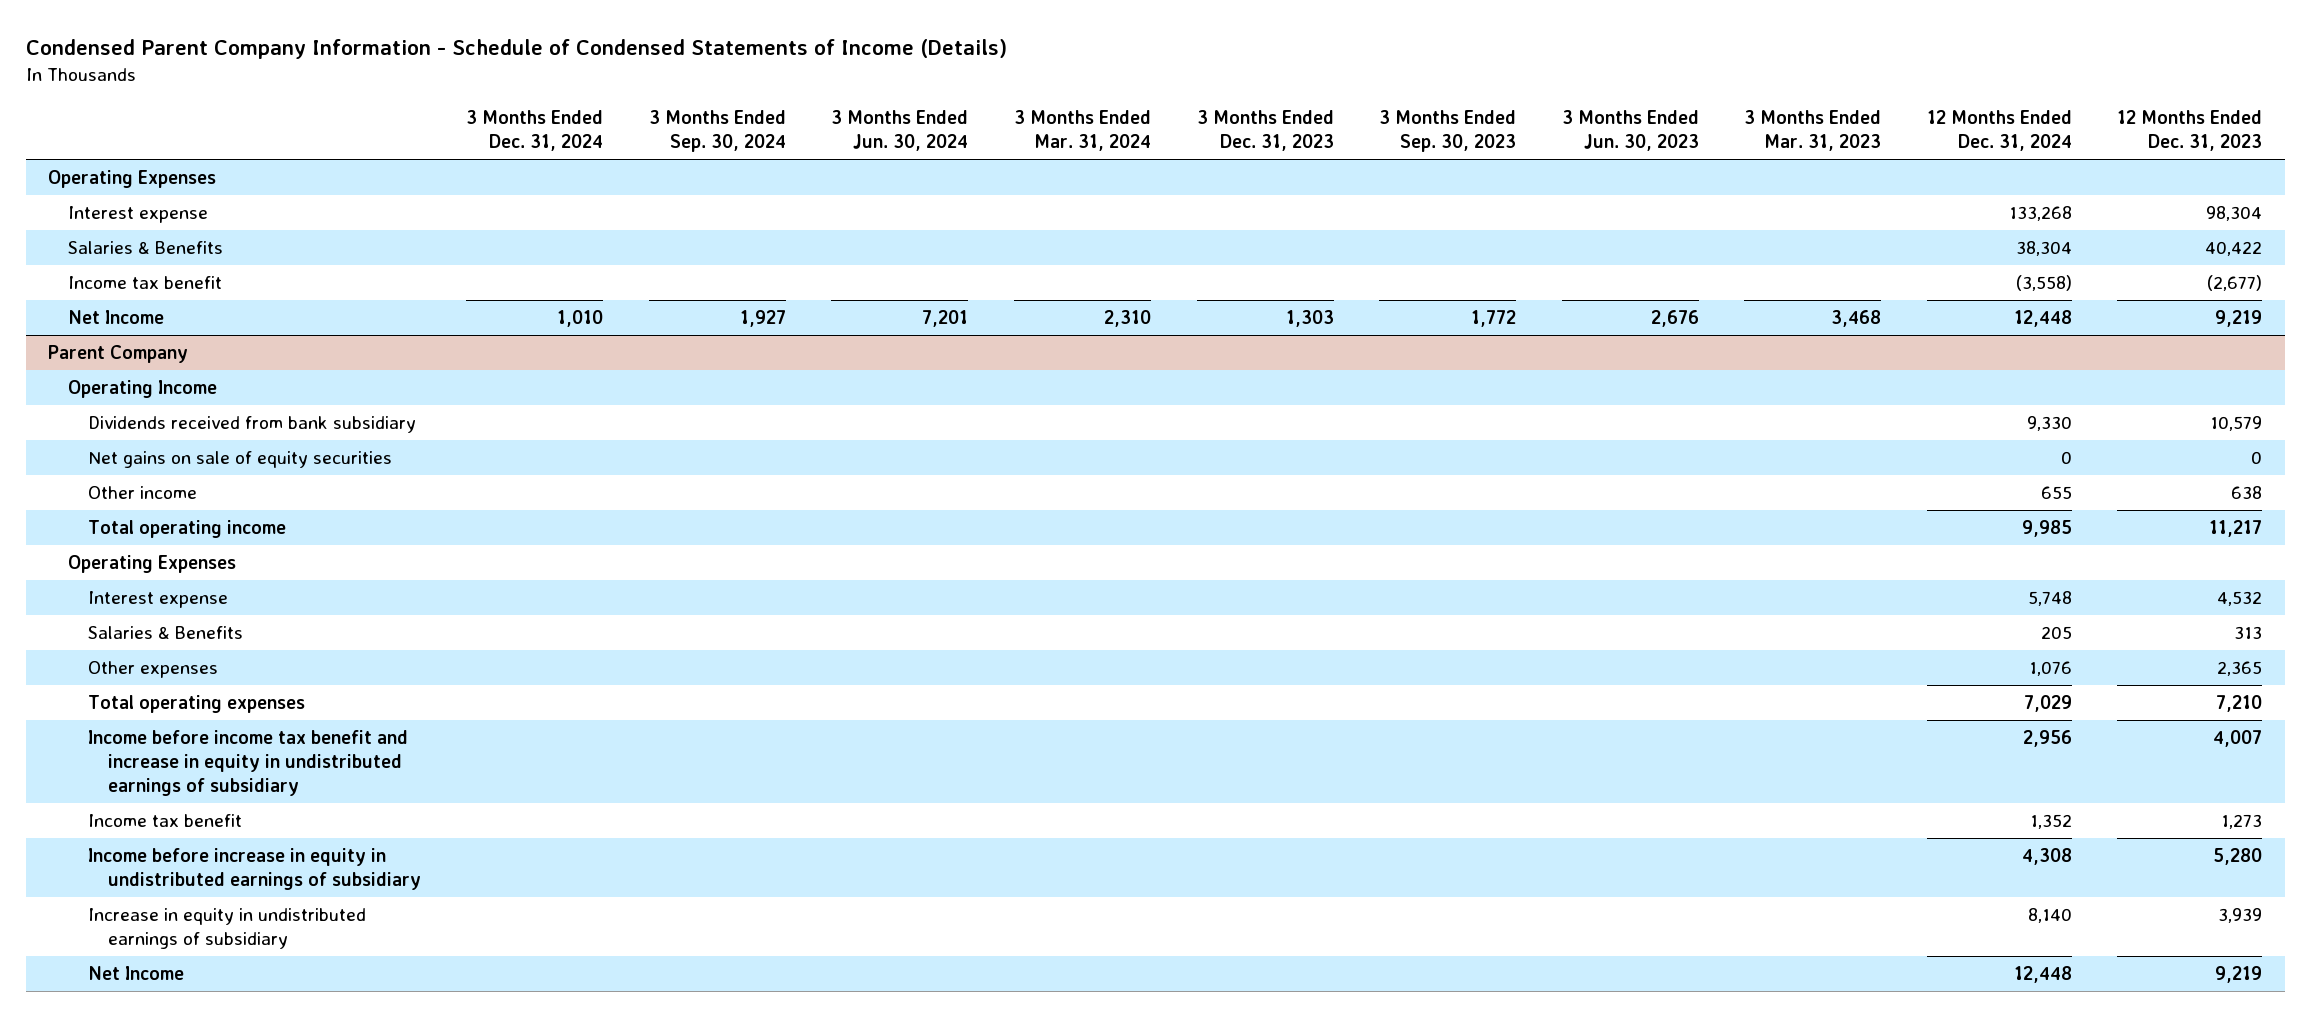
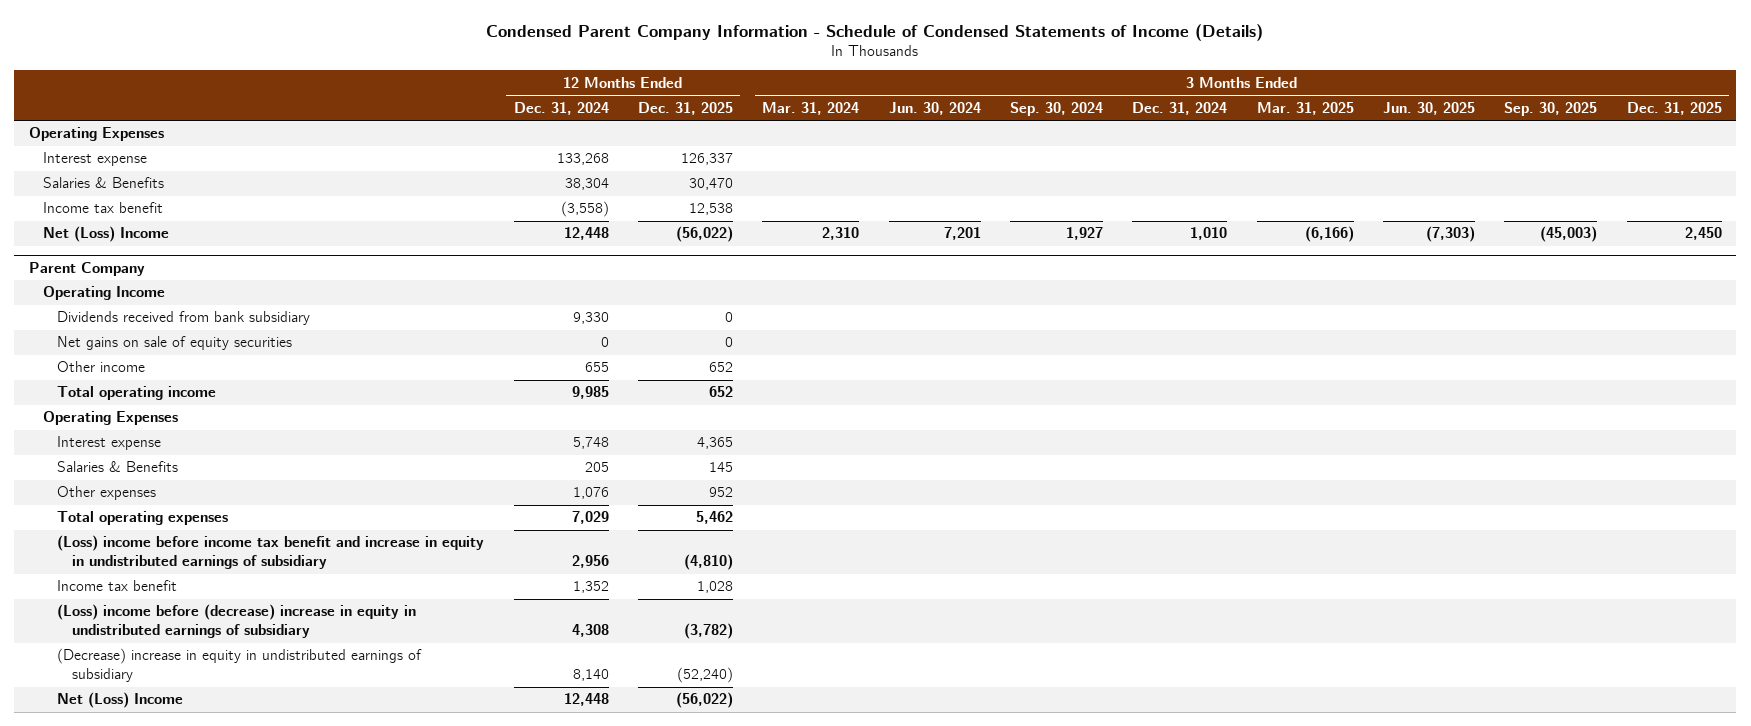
[1196,110,1334,152] 3 Months Ended Dec. 31, 2023 -> none
[1379,110,1517,153] 3 Months Ended Sep. 30, 2023 -> none
[1561,110,1699,152] 3 Months Ended Jun. 30, 2023 -> none
[1744,110,1882,152] 3 Months Ended Mar. 31, 2023 -> none
[2117,110,2263,152] 12 Months Ended Dec. 31, 2023 -> none
none -> [638,101,734,115] Dec. 31, 2025
none -> [1256,101,1354,115] Mar. 31, 2025
none -> [1382,101,1475,115] Jun. 30, 2025
none -> [1504,101,1598,116] Sep. 30, 2025
none -> [1626,101,1722,115] Dec. 31, 2025
[68,309,165,324] Net Income -> [43,226,170,243] Net (Loss) Income
[88,729,409,796] Income before income tax benefit and increase in equity in undistributed earnings of subsidiary -> [57,535,485,569] (Loss) income before income tax benefit and increase in equity in undistributed earnings of subsidiary
[88,847,421,890] Income before increase in equity in undistributed earnings of subsidiary -> [57,604,417,638] (Loss) income before (decrease) increase in equity in undistributed earnings of subsidiary
[88,907,367,949] Increase in equity in undistributed earnings of subsidiary -> [57,648,423,682] (Decrease) increase in equity in undistributed earnings of subsidiary
[88,965,185,980] Net Income -> [57,692,184,709] Net (Loss) Income

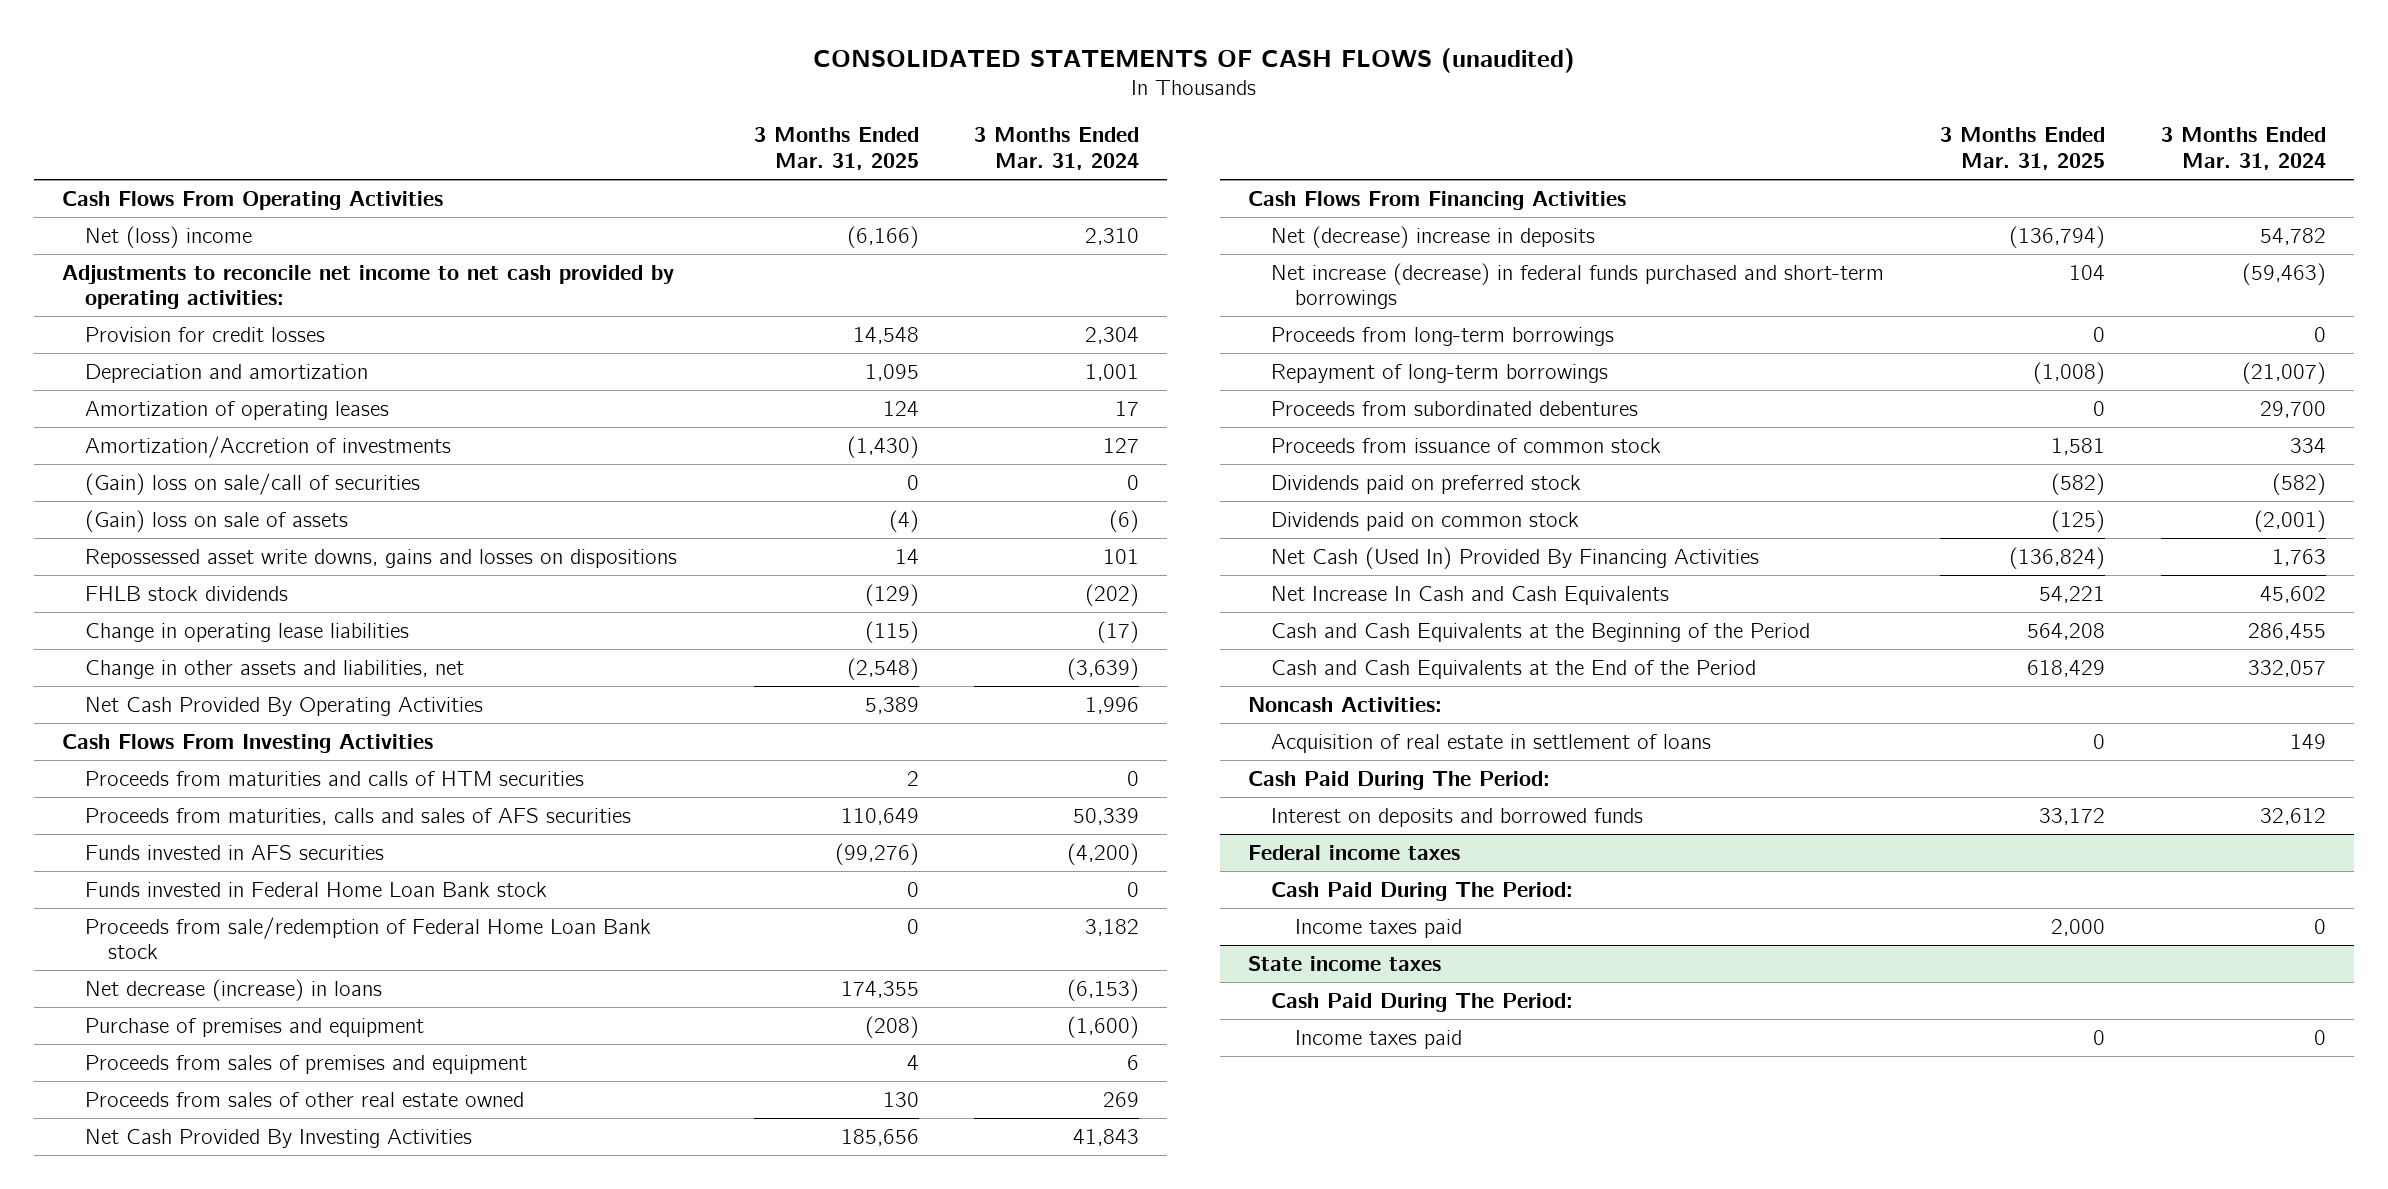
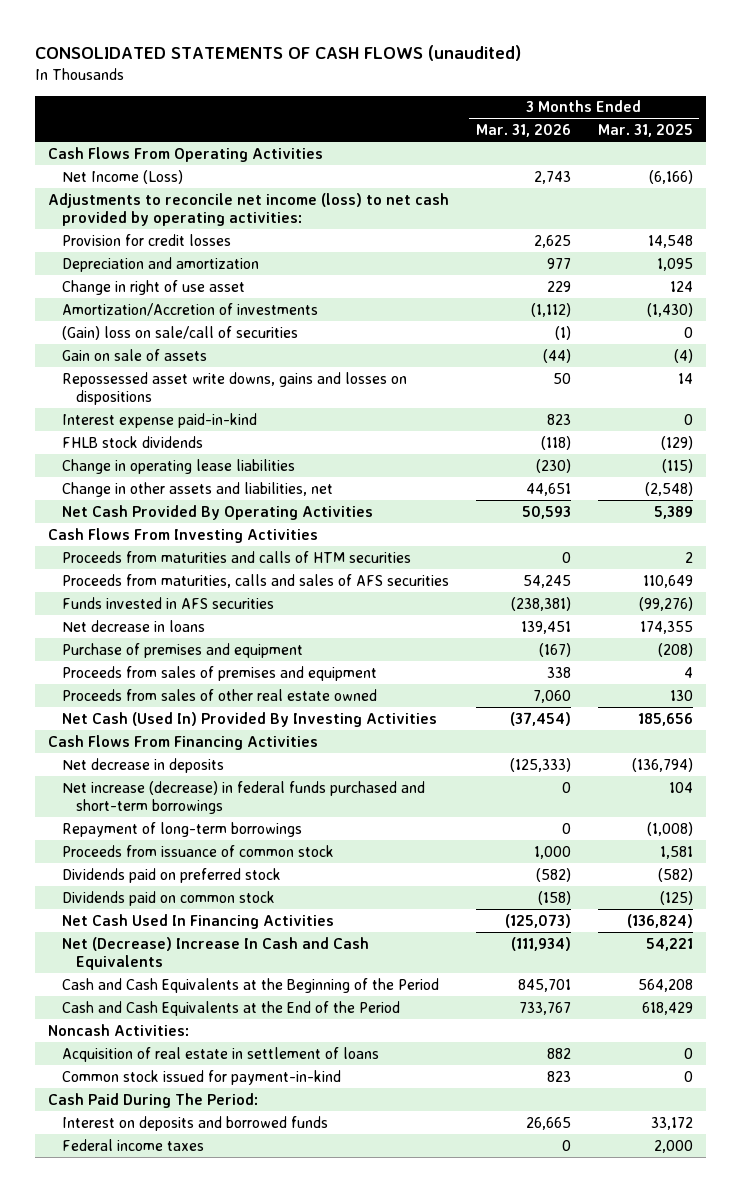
[974,127,1140,171] 3 Months Ended Mar. 31, 2024 -> none
none -> [475,123,571,137] Mar. 31, 2026
[84,225,252,248] Net (loss) income -> [62,169,184,184] Net Income (Loss)
[61,264,674,310] Adjustments to reconcile net income to net cash provided by operating activities: -> [48,192,450,226] Adjustments to reconcile net income (loss) to net cash provided by operating activities:
[84,400,389,420] Amortization of operating leases -> [62,279,246,295] Change in right of use asset
[84,509,348,532] (Gain) loss on sale of assets -> [62,348,208,361] Gain on sale of assets
none -> [62,412,258,428] Interest expense paid-in-kind
[84,881,547,897] Funds invested in Federal Home Loan Bank stock -> none
[84,916,651,960] Proceeds from sale/redemption of Federal Home Loan Bank stock -> none
[84,978,382,1001] Net decrease (increase) in loans -> [62,619,206,632] Net decrease in loans
[84,1128,472,1148] Net Cash Provided By Investing Activities -> [62,711,438,727] Net Cash (Used In) Provided By Investing Activities
[1271,225,1596,248] Net (decrease) increase in deposits -> [62,757,225,773] Net decrease in deposits
[1271,326,1615,346] Proceeds from long-term borrowings -> none
[1271,400,1639,416] Proceeds from subordinated debentures -> none
[1271,546,1760,569] Net Cash (Used In) Provided By Financing Activities -> [62,913,335,929] Net Cash Used In Financing Activities
[1271,585,1670,605] Net Increase In Cash and Cash Equivalents -> [62,936,370,970] Net (Decrease) Increase In Cash and Cash Equivalents
none -> [62,1069,342,1085] Common stock issued for payment-in-kind
[1248,844,1461,860] Federal income taxes -> none
[1271,881,1574,901] Cash Paid During The Period: -> none
[1248,955,1442,971] State income taxes -> none
[1271,992,1574,1012] Cash Paid During The Period: -> none
[1294,1029,1462,1049] Income taxes paid -> none
[1294,918,1462,938] Income taxes paid -> [62,1138,205,1151] Federal income taxes

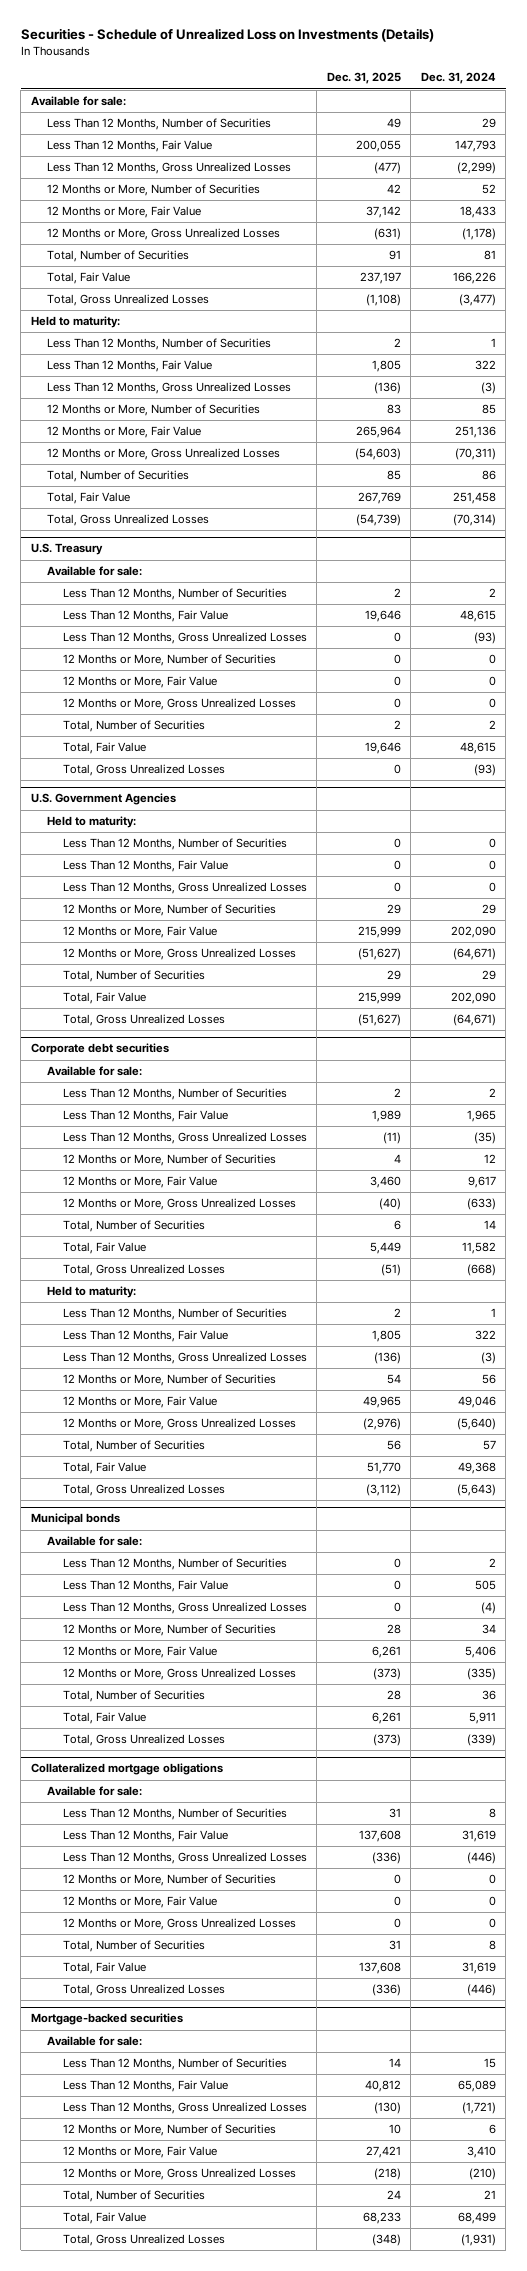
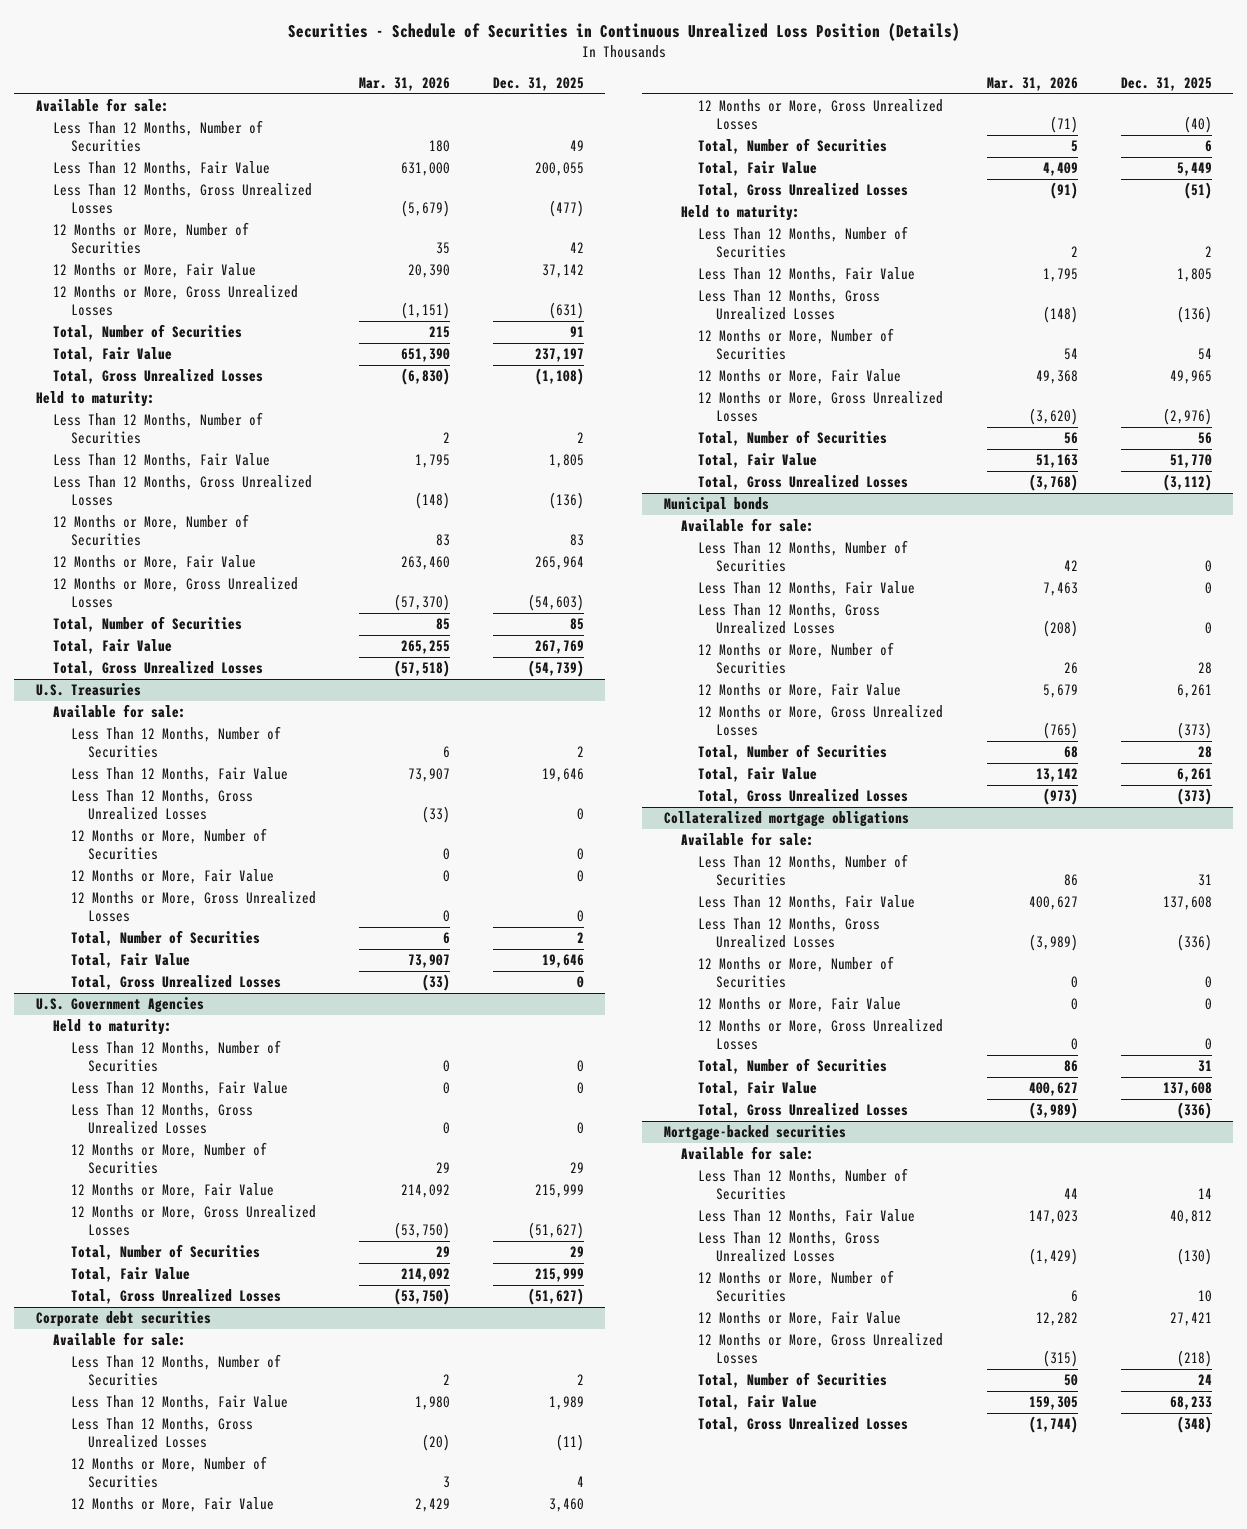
[20,27,434,42] Securities - Schedule of Unrealized Loss on Investments (Details) -> [287,23,960,42] Securities - Schedule of Securities in Continuous Unrealized Loss Position (Details)
[420,72,496,85] Dec. 31, 2024 -> none
none -> [358,76,450,91] Mar. 31, 2026
[30,543,103,556] U.S. Treasury -> [35,683,141,697] U.S. Treasuries

